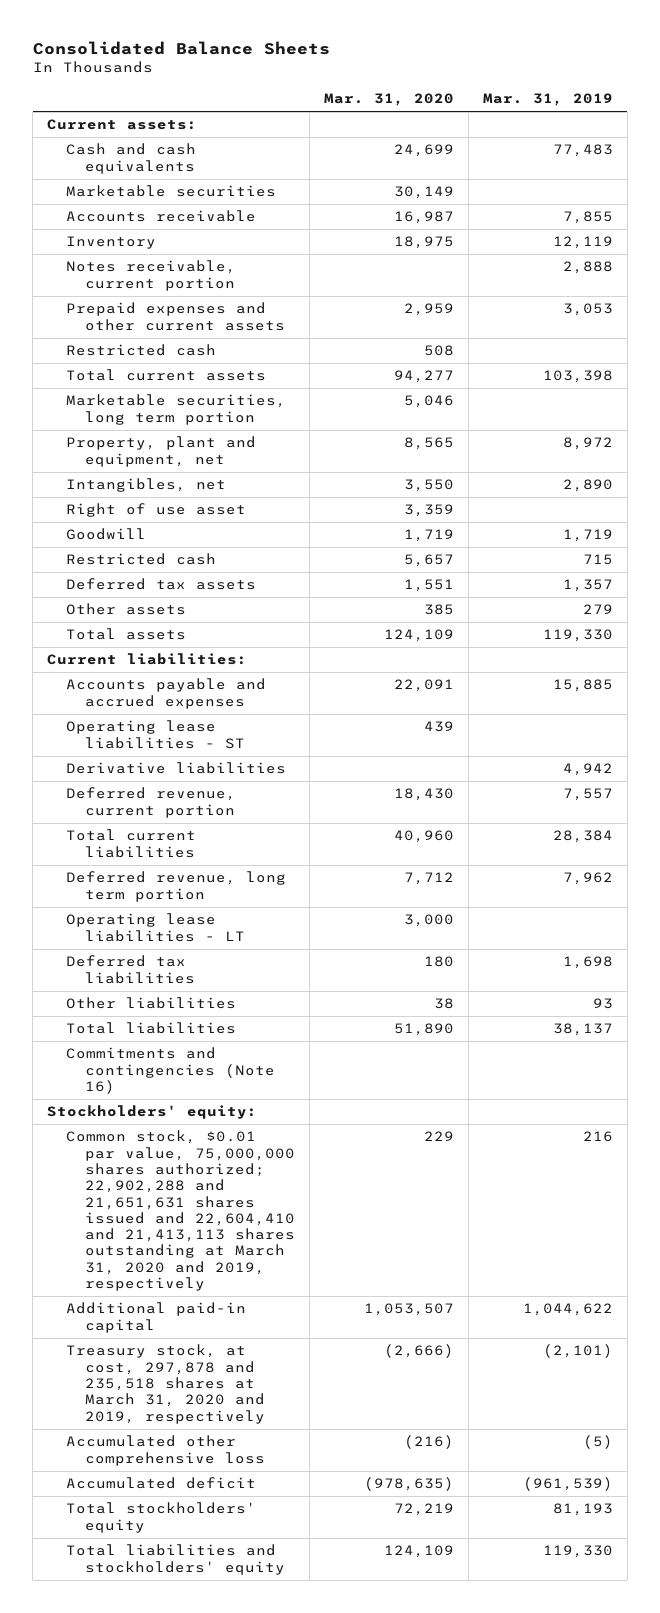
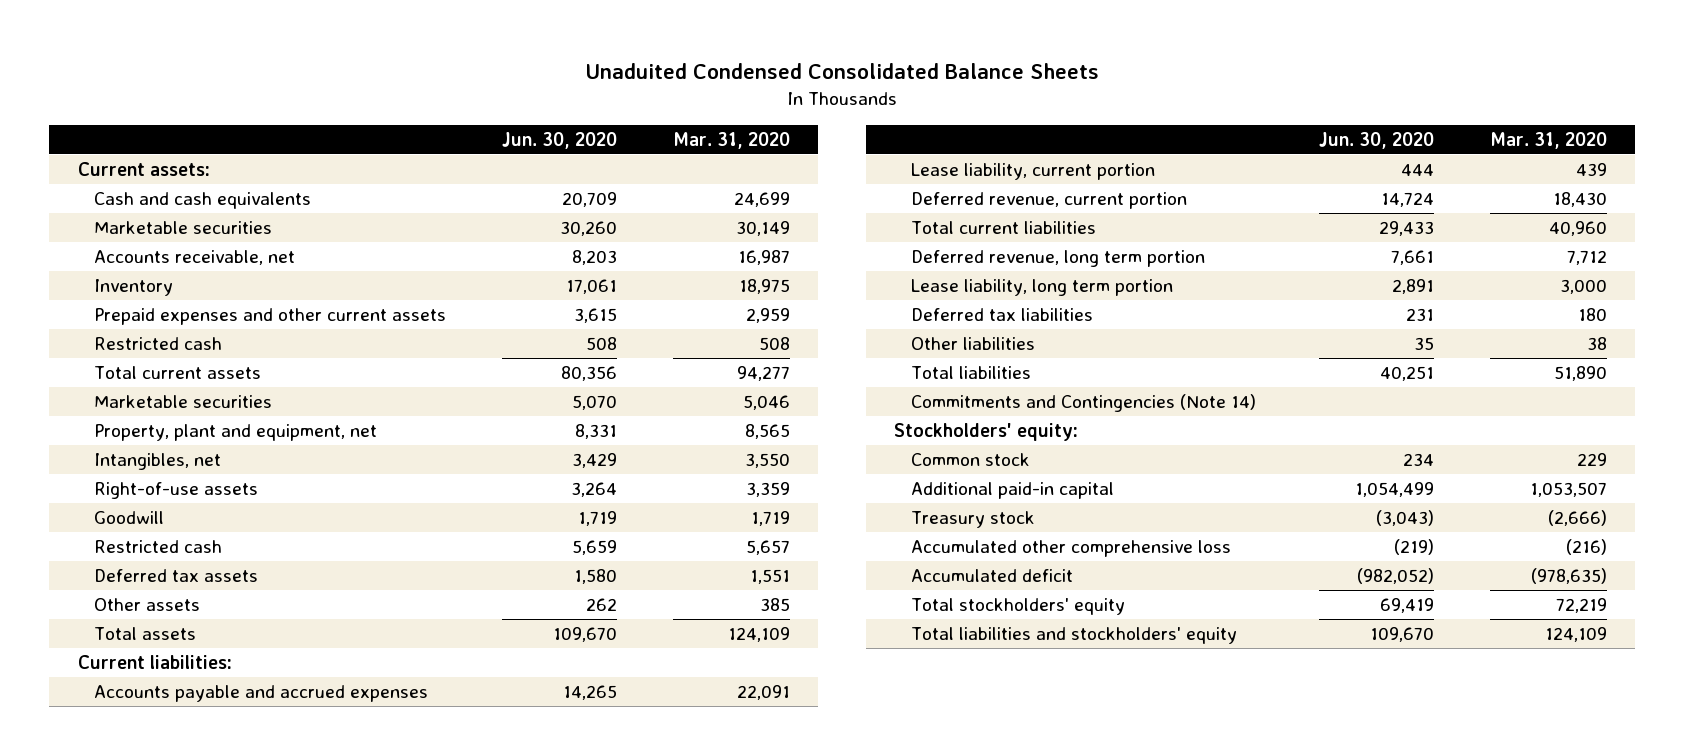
[32,40,330,55] Consolidated Balance Sheets -> [585,63,1100,80] Unaduited Condensed Consolidated Balance Sheets
[482,93,613,107] Mar. 31, 2019 -> none
none -> [501,131,617,149] Jun. 30, 2020
[66,210,257,223] Accounts receivable -> [93,250,295,266] Accounts receivable, net
[66,260,237,291] Notes receivable, current portion -> none
[66,394,287,425] Marketable securities, long term portion -> [93,395,272,409] Marketable securities
[66,503,247,518] Right of use asset -> [93,482,258,500] Right-of-use assets
[66,762,287,775] Derivative liabilities -> none
[66,720,246,749] Operating lease liabilities - ST -> [910,163,1155,181] Lease liability, current portion
[66,913,246,942] Operating lease liabilities - LT -> [910,279,1173,297] Lease liability, long term portion
[66,1047,276,1095] Commitments and contingencies (Note 16) -> [910,394,1256,413] Commitments and Contingencies (Note 14)
[66,1130,296,1292] Common stock, $0.01 par value, 75,000,000 shares authorized; 22,902,288 and 21,651,631 shares issued and 22,604,410 and 21,413,113 shares outstanding at March 31, 2020 and 2019, respectively -> [910,453,1030,467] Common stock
[66,1344,266,1424] Treasury stock, at cost, 297,878 and 235,518 shares at March 31, 2020 and 2019, respectively -> [910,511,1035,529] Treasury stock

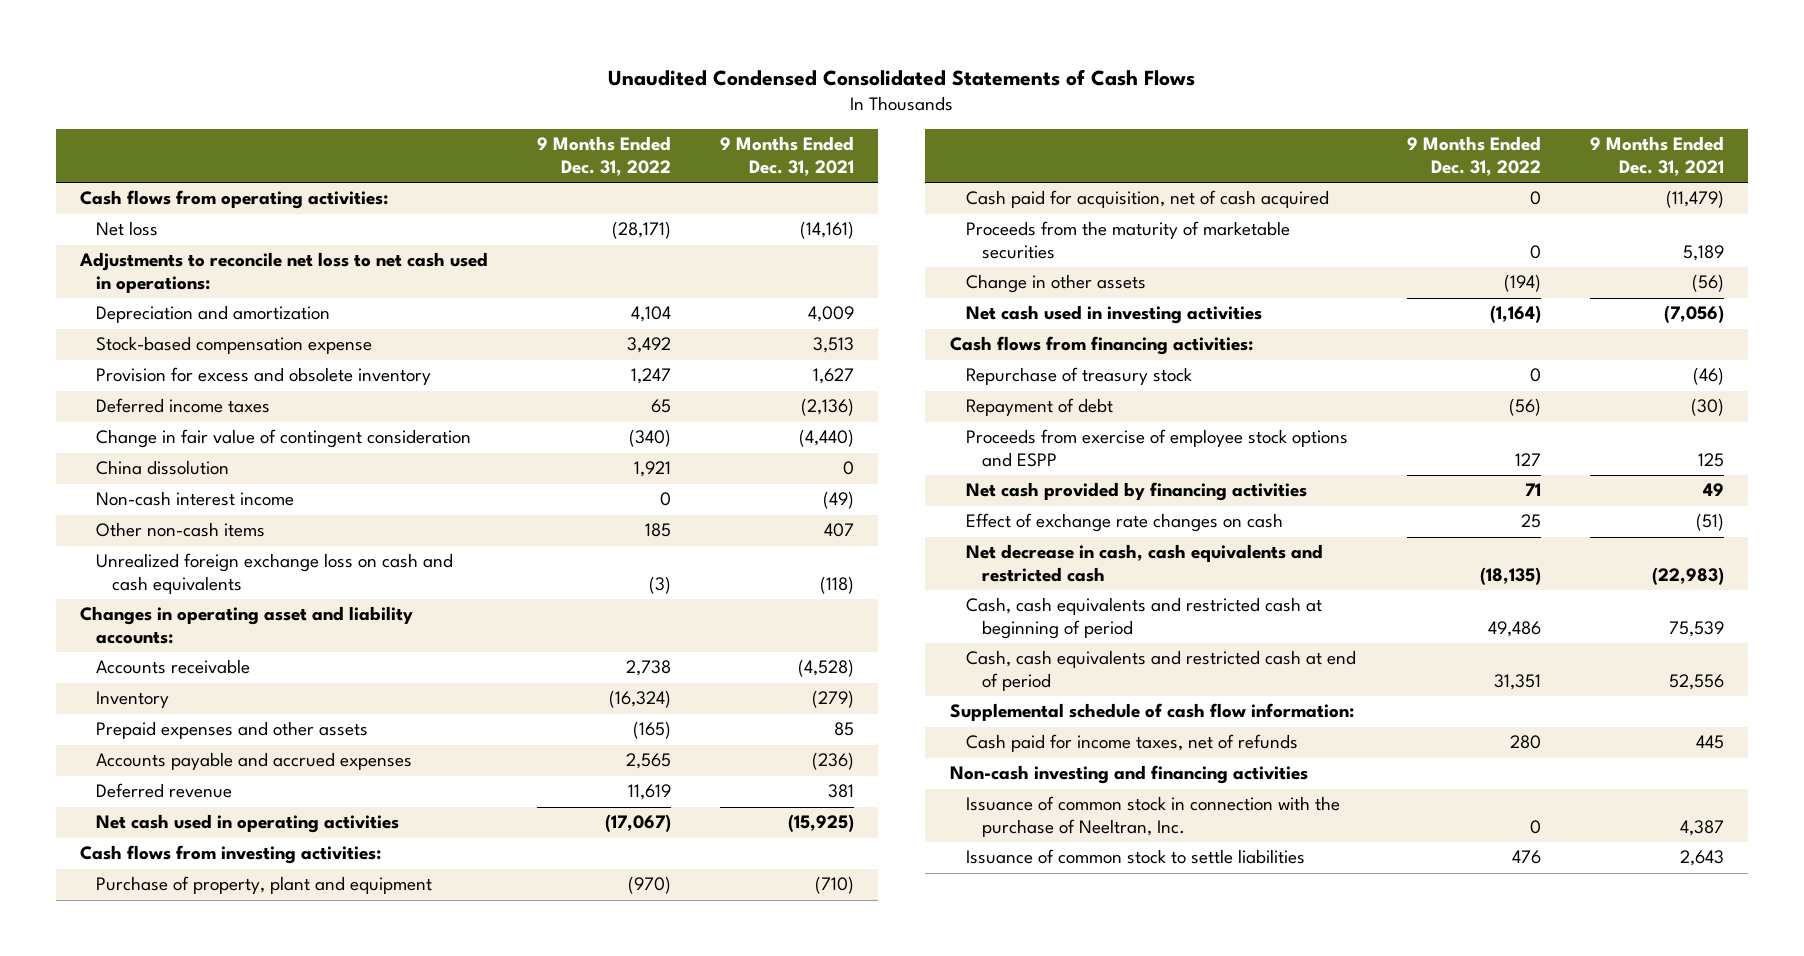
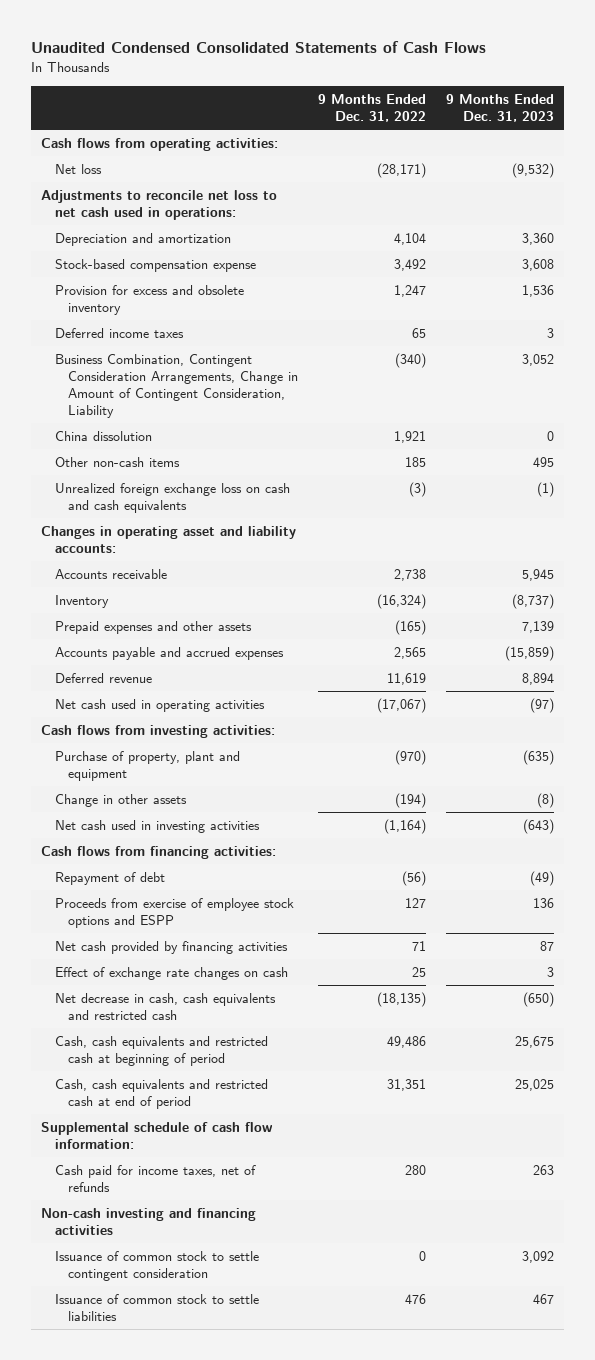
[719,136,854,177] 9 Months Ended Dec. 31, 2021 -> none
none -> [445,93,554,122] 9 Months Ended Dec. 31, 2023
[96,429,472,449] Change in fair value of contingent consideration -> [54,354,299,419] Business Combination, Contingent Consideration Arrangements, Change in Amount of Contingent Consideration, Liability
[96,491,295,507] Non-cash interest income -> none
[965,190,1329,209] Cash paid for acquisition, net of cash acquired -> none
[965,221,1290,260] Proceeds from the maturity of marketable securities -> none
[965,367,1192,386] Repurchase of treasury stock -> none
[965,796,1340,838] Issuance of common stock in connection with the purchase of Neeltran, Inc. -> [54,1251,259,1282] Issuance of common stock to settle contingent consideration

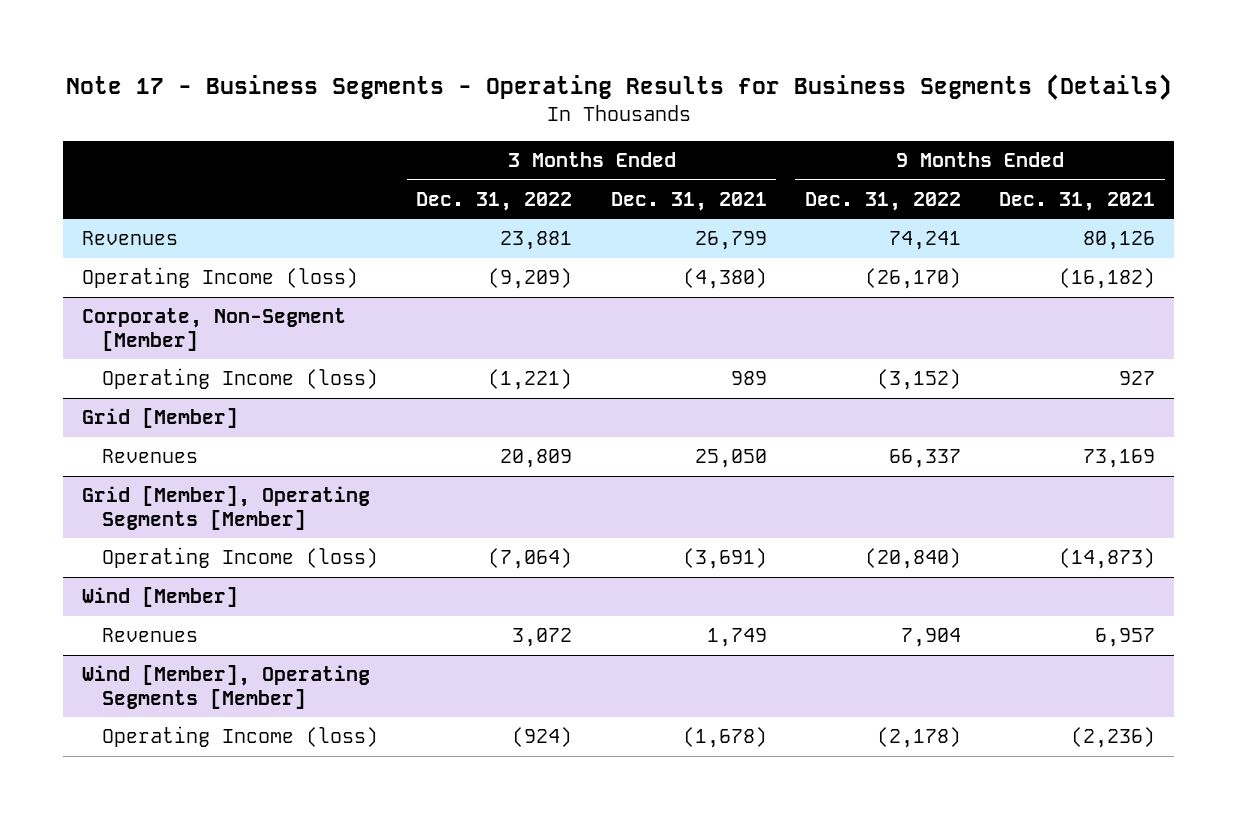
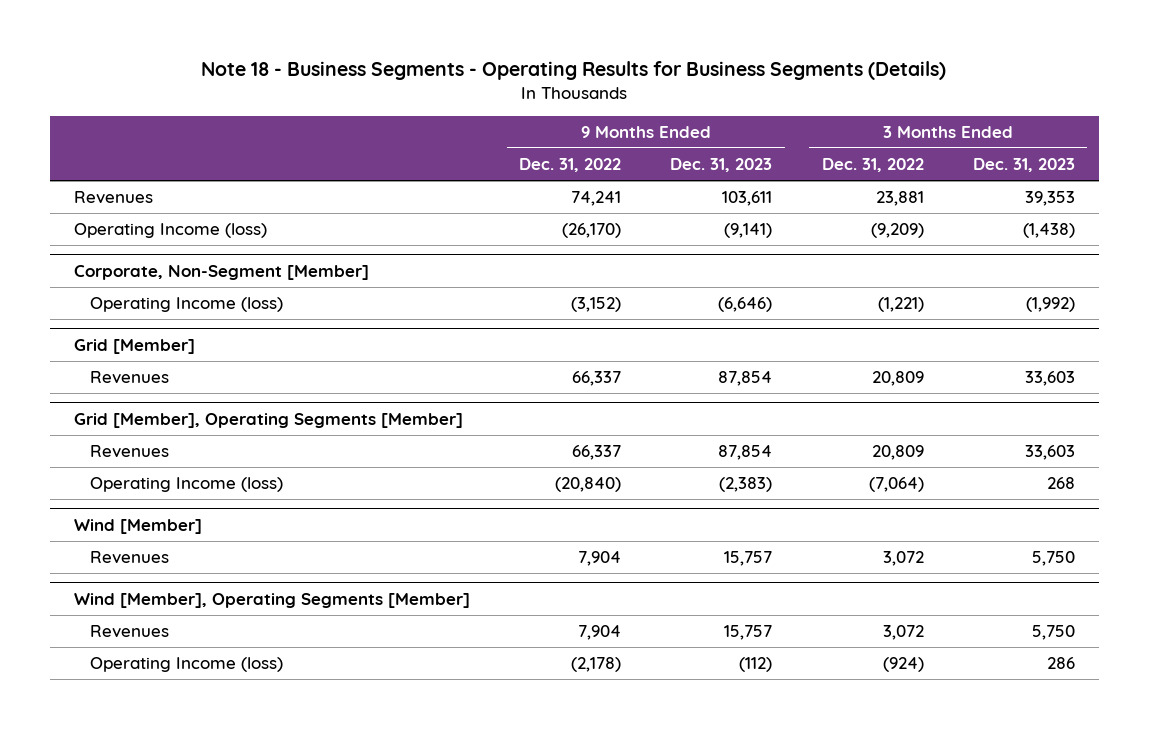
[65,74,1172,101] Note 17 - Business Segments - Operating Results for Business Segments (Details) -> [201,60,947,80] Note 18 - Business Segments - Operating Results for Business Segments (Details)
[610,191,767,211] Dec. 31, 2021 -> none
[999,191,1156,211] Dec. 31, 2021 -> none
none -> [670,157,773,172] Dec. 31, 2023
none -> [972,157,1075,172] Dec. 31, 2023
none -> [89,445,169,459] Revenues
none -> [89,625,169,639] Revenues

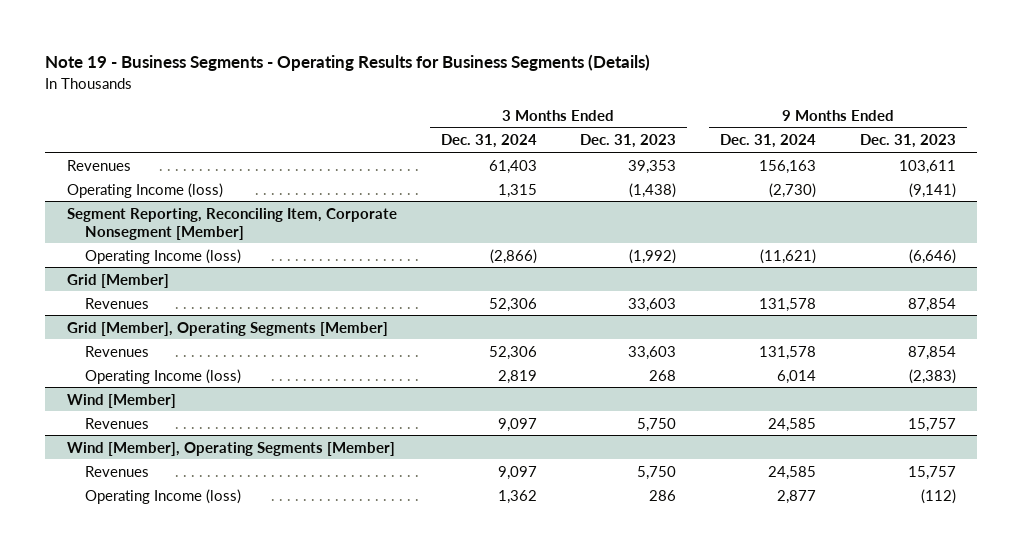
[201,60,947,80] Note 18 - Business Segments - Operating Results for Business Segments (Details) -> [45,54,651,72] Note 19 - Business Segments - Operating Results for Business Segments (Details)
[519,157,622,172] Dec. 31, 2022 -> none
[821,157,924,172] Dec. 31, 2022 -> none
none -> [440,134,537,149] Dec. 31, 2024
none -> [719,134,816,149] Dec. 31, 2024
[74,264,370,280] Corporate, Non-Segment [Member] -> [66,207,397,240] Segment Reporting, Reconciling Item, Corporate Nonsegment [Member]

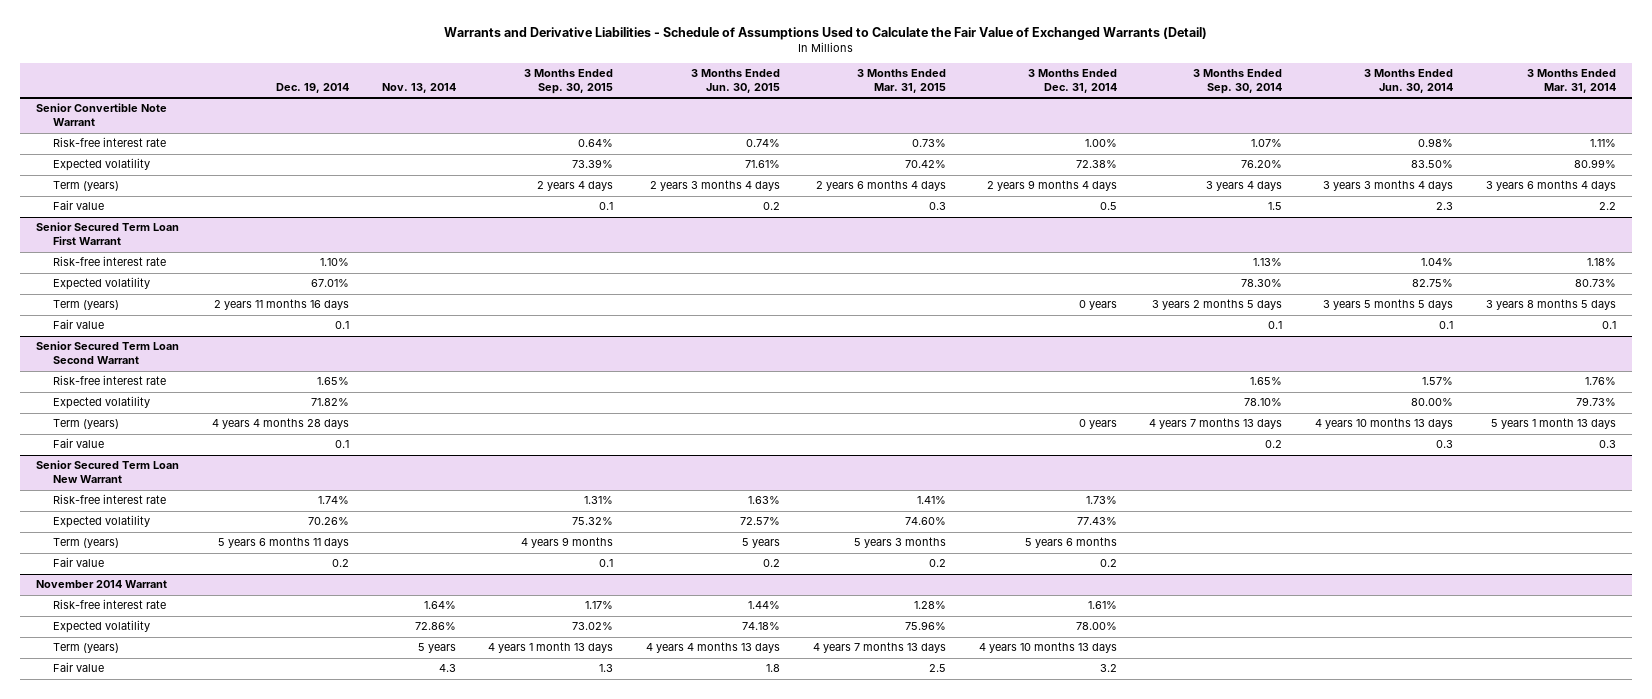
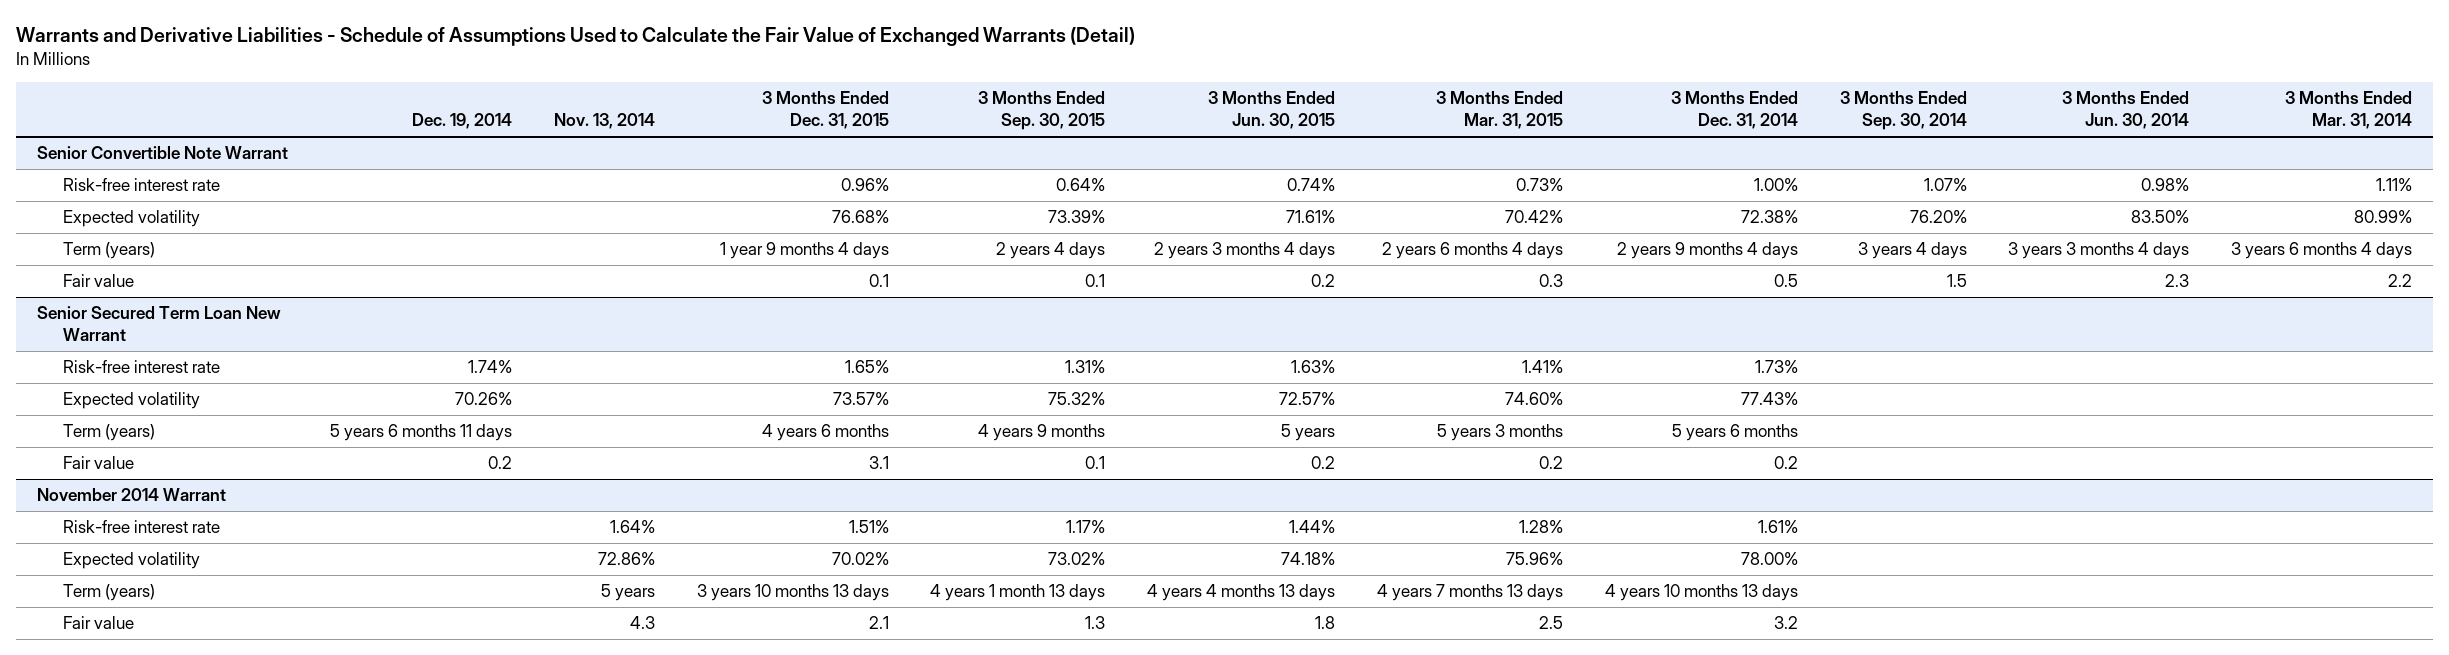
none -> [761,91,889,130] 3 Months Ended Dec. 31, 2015
[36,222,180,246] Senior Secured Term Loan First Warrant -> none
[53,256,167,267] Risk-free interest rate -> none
[53,277,151,291] Expected volatility -> none
[53,300,120,311] Term (years) -> none
[53,319,105,330] Fair value -> none
[36,341,180,365] Senior Secured Term Loan Second Warrant -> none
[53,375,167,386] Risk-free interest rate -> none
[53,396,151,410] Expected volatility -> none
[53,419,120,430] Term (years) -> none
[53,438,105,449] Fair value -> none

